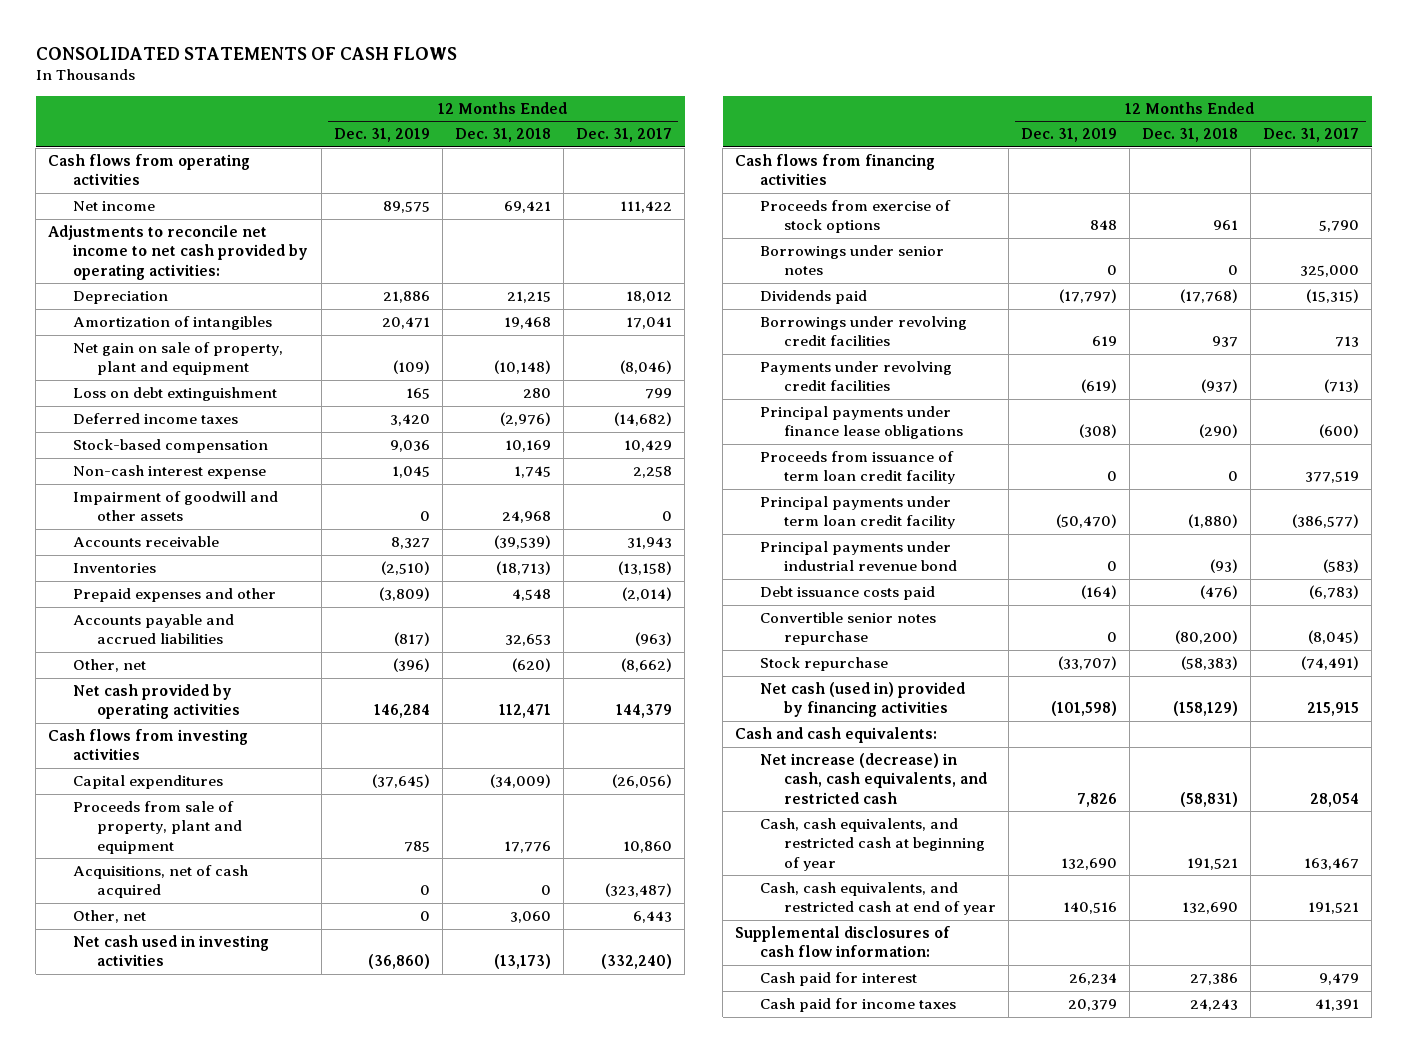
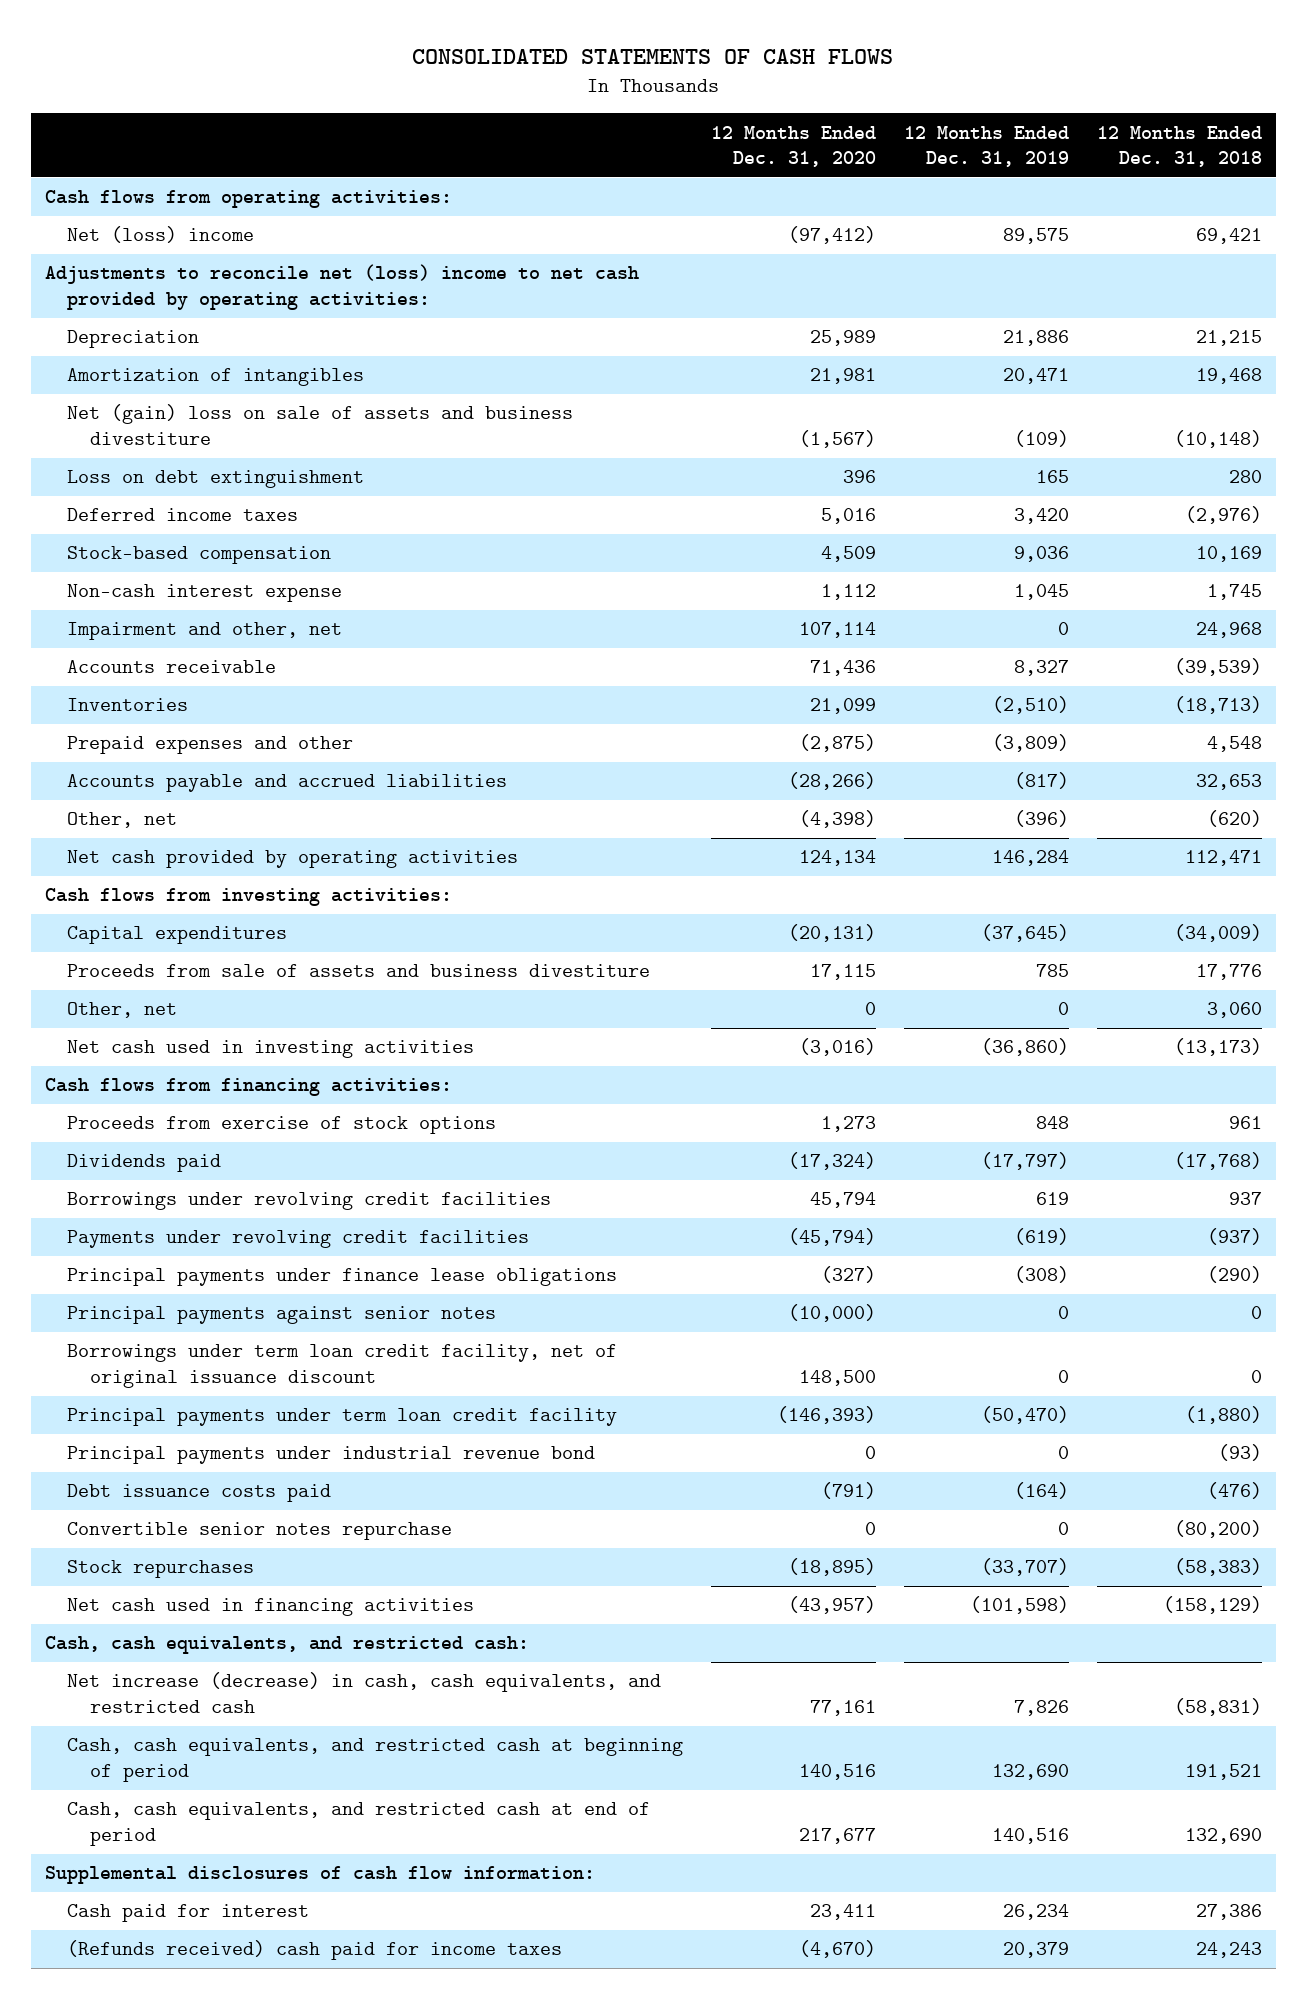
[576,128,673,143] Dec. 31, 2017 -> none
none -> [711,125,877,168] 12 Months Ended Dec. 31, 2020
[48,154,251,186] Cash flows from operating activities -> [44,190,452,209] Cash flows from operating activities:
[72,201,155,212] Net income -> [67,226,255,244] Net (loss) income
[48,225,308,280] Adjustments to reconcile net income to net cash provided by operating activities: -> [44,264,639,310] Adjustments to reconcile net (loss) income to net cash provided by operating activities:
[72,342,283,376] Net gain on sale of property, plant and equipment -> [67,404,574,445] Net (gain) loss on sale of assets and business divestiture
[72,491,278,522] Impairment of goodwill and other assets -> [67,622,343,641] Impairment and other, net
[48,729,249,761] Cash flows from investing activities -> [44,888,452,907] Cash flows from investing activities:
[72,865,248,899] Acquisitions, net of cash acquired -> none
[72,801,243,854] Proceeds from sale of property, plant and equipment -> [67,964,651,978] Proceeds from sale of assets and business divestiture
[735,154,936,186] Cash flows from financing activities -> [44,1078,452,1097] Cash flows from financing activities:
[759,245,944,276] Borrowings under senior notes -> none
[759,451,956,485] Proceeds from issuance of term loan credit facility -> none
none -> [67,1306,497,1325] Principal payments against senior notes
none -> [67,1344,618,1388] Borrowings under term loan credit facility, net of original issuance discount
[759,657,888,672] Stock repurchase -> [67,1560,255,1579] Stock repurchases
[759,682,965,718] Net cash (used in) provided by financing activities -> [67,1598,475,1617] Net cash used in financing activities
[735,727,938,744] Cash and cash equivalents: -> [44,1636,529,1655] Cash, cash equivalents, and restricted cash:
[759,818,986,871] Cash, cash equivalents, and restricted cash at beginning of year -> [67,1738,684,1782] Cash, cash equivalents, and restricted cash at beginning of period
[759,882,997,916] Cash, cash equivalents, and restricted cash at end of year -> [67,1802,651,1846] Cash, cash equivalents, and restricted cash at end of period
[759,998,956,1013] Cash paid for income taxes -> [67,1940,563,1961] (Refunds received) cash paid for income taxes

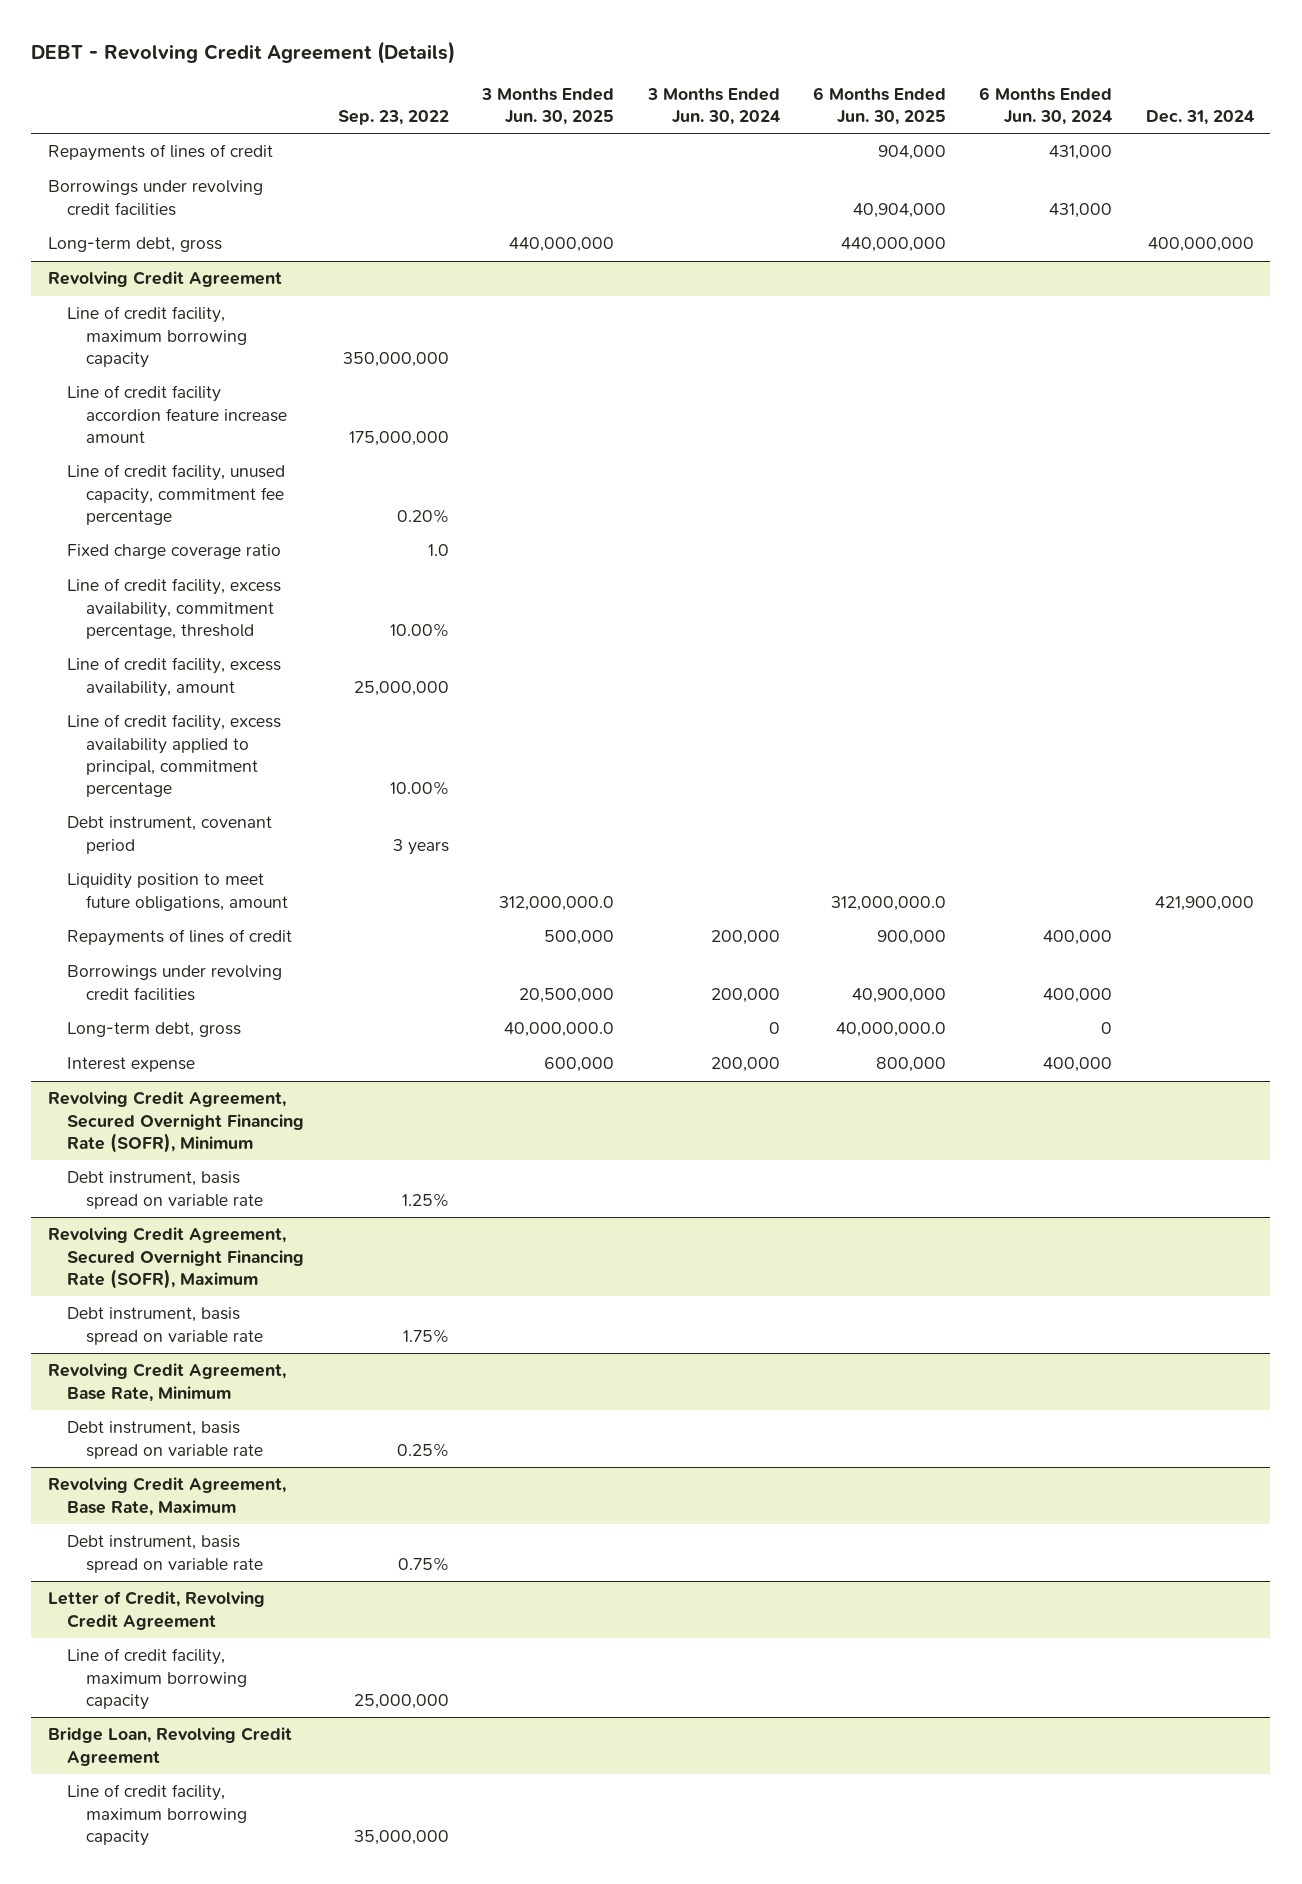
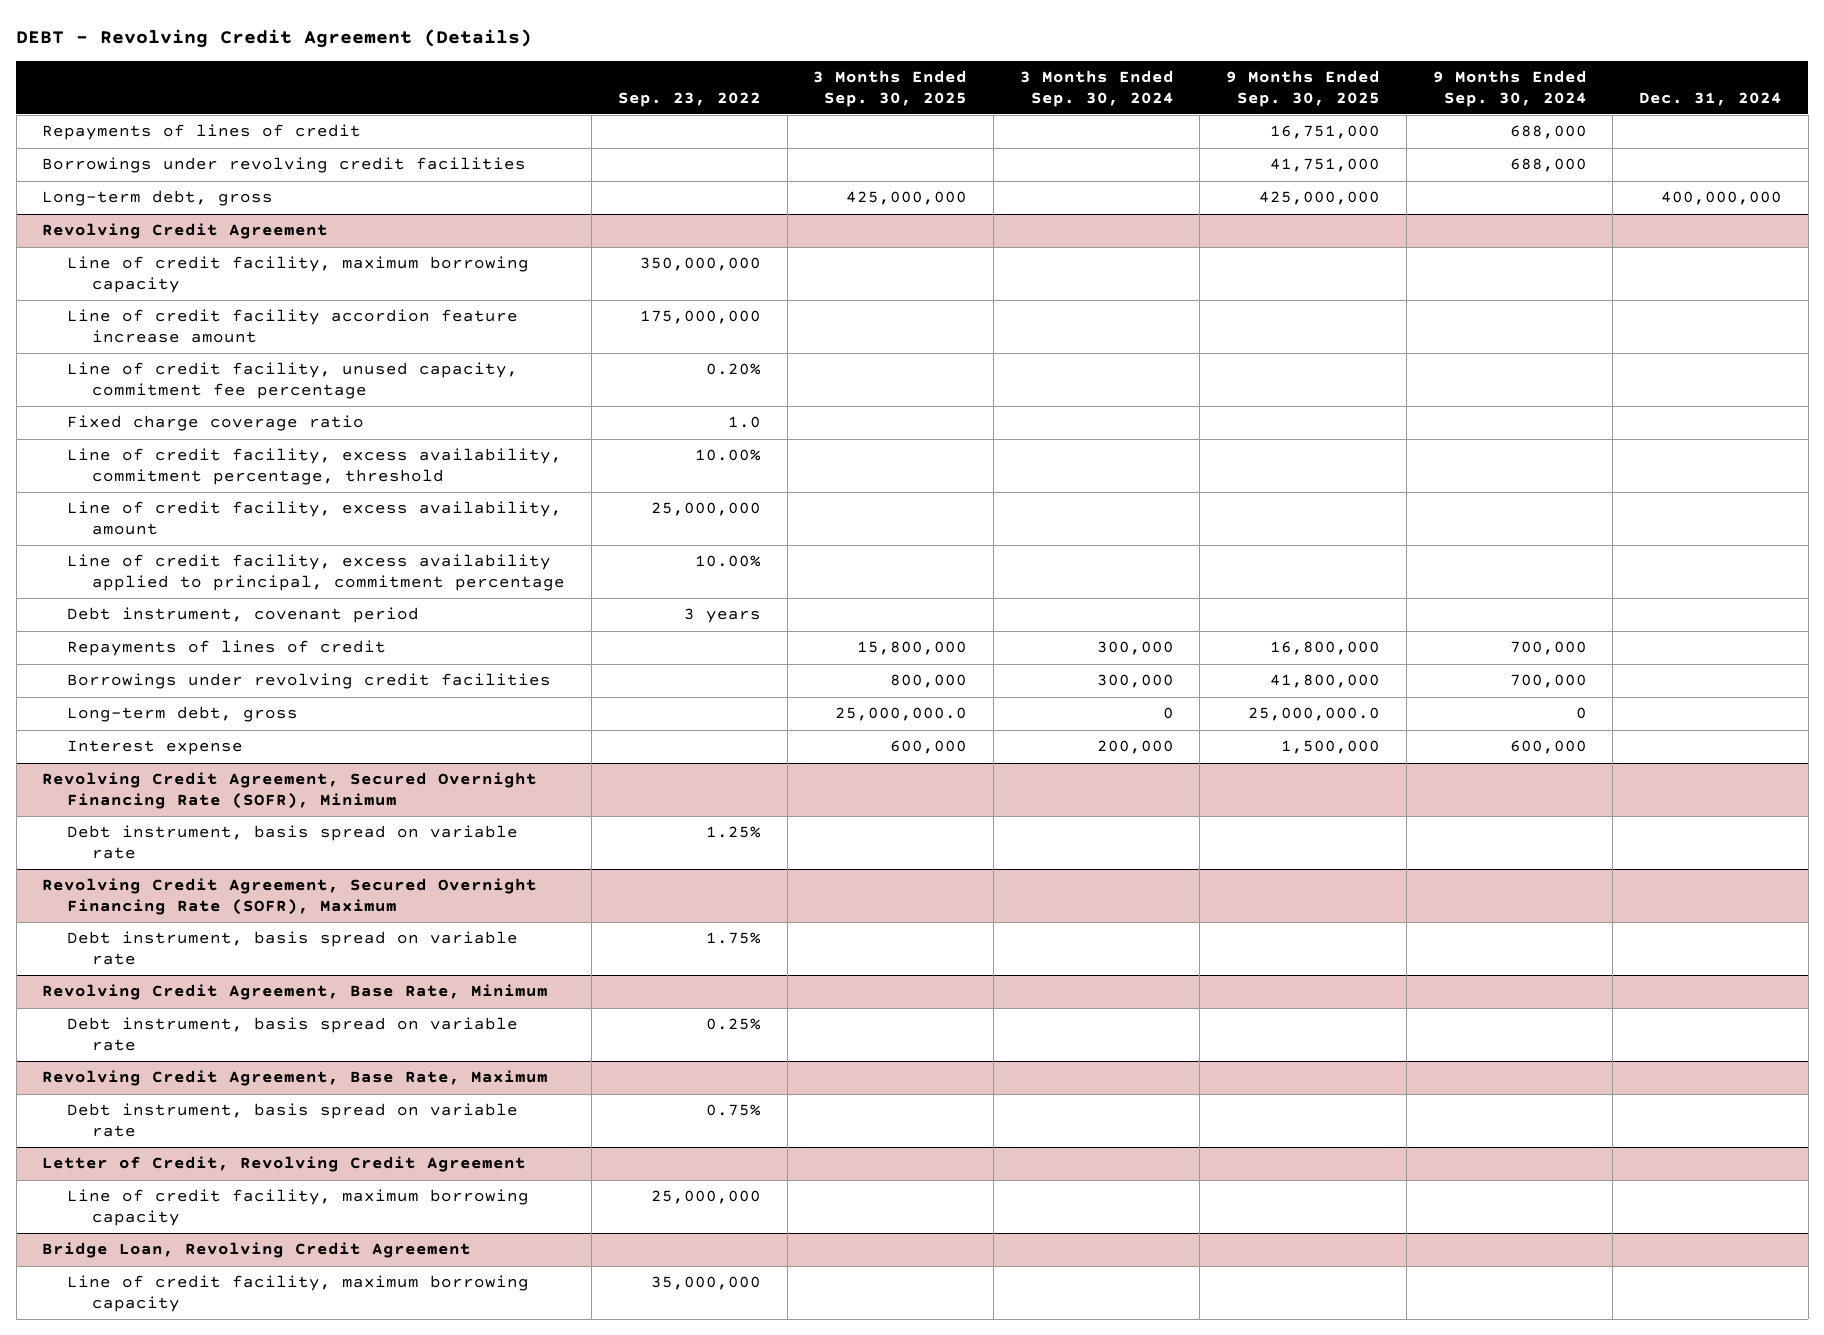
[481,87,615,125] 3 Months Ended Jun. 30, 2025 -> none
[646,87,780,125] 3 Months Ended Jun. 30, 2024 -> none
[812,86,946,125] 6 Months Ended Jun. 30, 2025 -> none
[979,86,1113,125] 6 Months Ended Jun. 30, 2024 -> none
none -> [813,70,968,107] 3 Months Ended Sep. 30, 2025
none -> [1019,70,1174,107] 3 Months Ended Sep. 30, 2024
none -> [1226,70,1381,107] 9 Months Ended Sep. 30, 2025
none -> [1432,70,1587,107] 9 Months Ended Sep. 30, 2024
[67,873,289,911] Liquidity position to meet future obligations, amount -> none

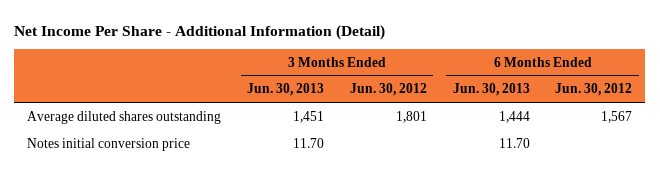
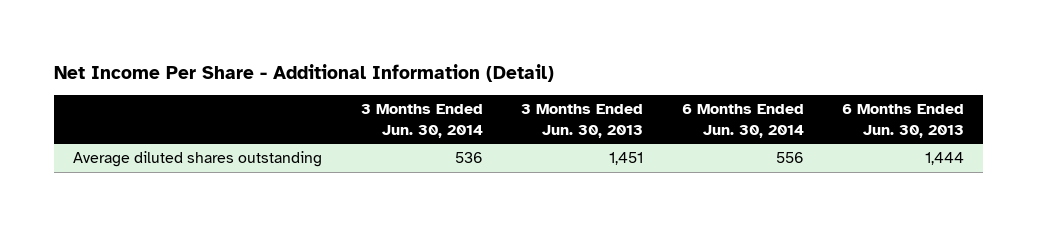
[349,83,427,97] Jun. 30, 2012 -> none
[555,83,633,97] Jun. 30, 2012 -> none
none -> [360,104,483,138] 3 Months Ended Jun. 30, 2014
none -> [681,104,804,138] 6 Months Ended Jun. 30, 2014
[27,137,191,151] Notes initial conversion price -> none

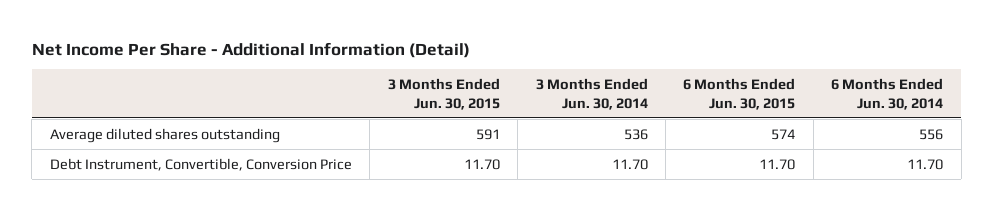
[521,104,644,138] 3 Months Ended Jun. 30, 2013 -> none
[842,104,965,138] 6 Months Ended Jun. 30, 2013 -> none
none -> [387,77,500,110] 3 Months Ended Jun. 30, 2015
none -> [683,77,796,110] 6 Months Ended Jun. 30, 2015
none -> [49,157,352,171] Debt Instrument, Convertible, Conversion Price

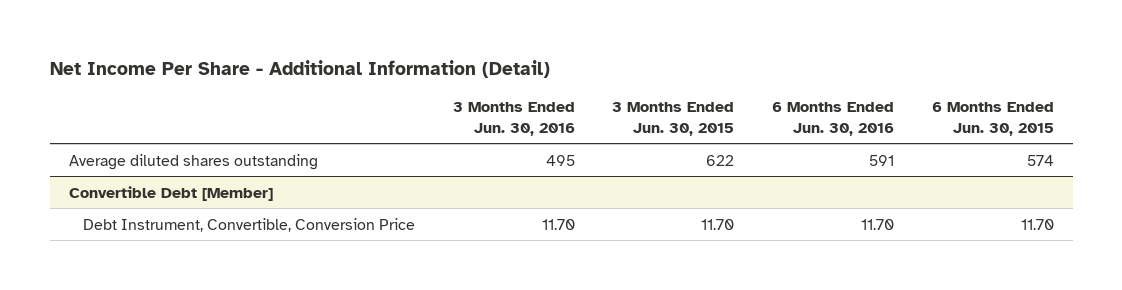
[535,77,648,110] 3 Months Ended Jun. 30, 2014 -> none
[831,77,944,110] 6 Months Ended Jun. 30, 2014 -> none
none -> [452,102,575,136] 3 Months Ended Jun. 30, 2016
none -> [772,102,895,136] 6 Months Ended Jun. 30, 2016
[475,128,500,140] 591 -> [706,154,735,166] 622
none -> [68,185,273,201] Convertible Debt [Member]

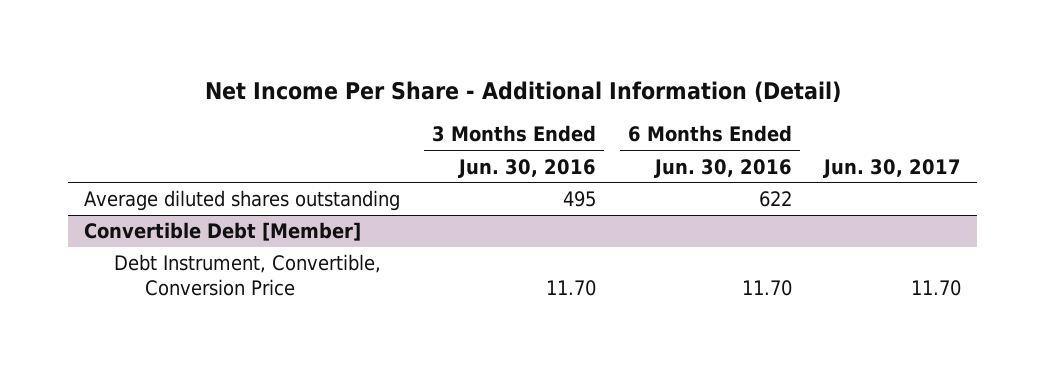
[612,102,735,136] 3 Months Ended Jun. 30, 2015 -> none
[931,102,1054,136] 6 Months Ended Jun. 30, 2015 -> none
none -> [823,158,962,178] Jun. 30, 2017
[869,154,895,166] 591 -> [759,191,793,208] 622

